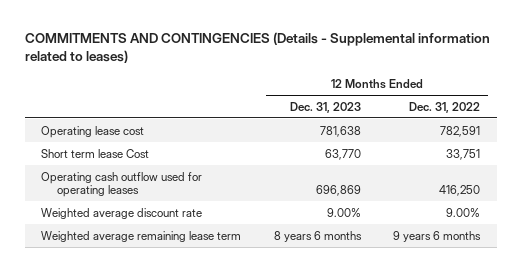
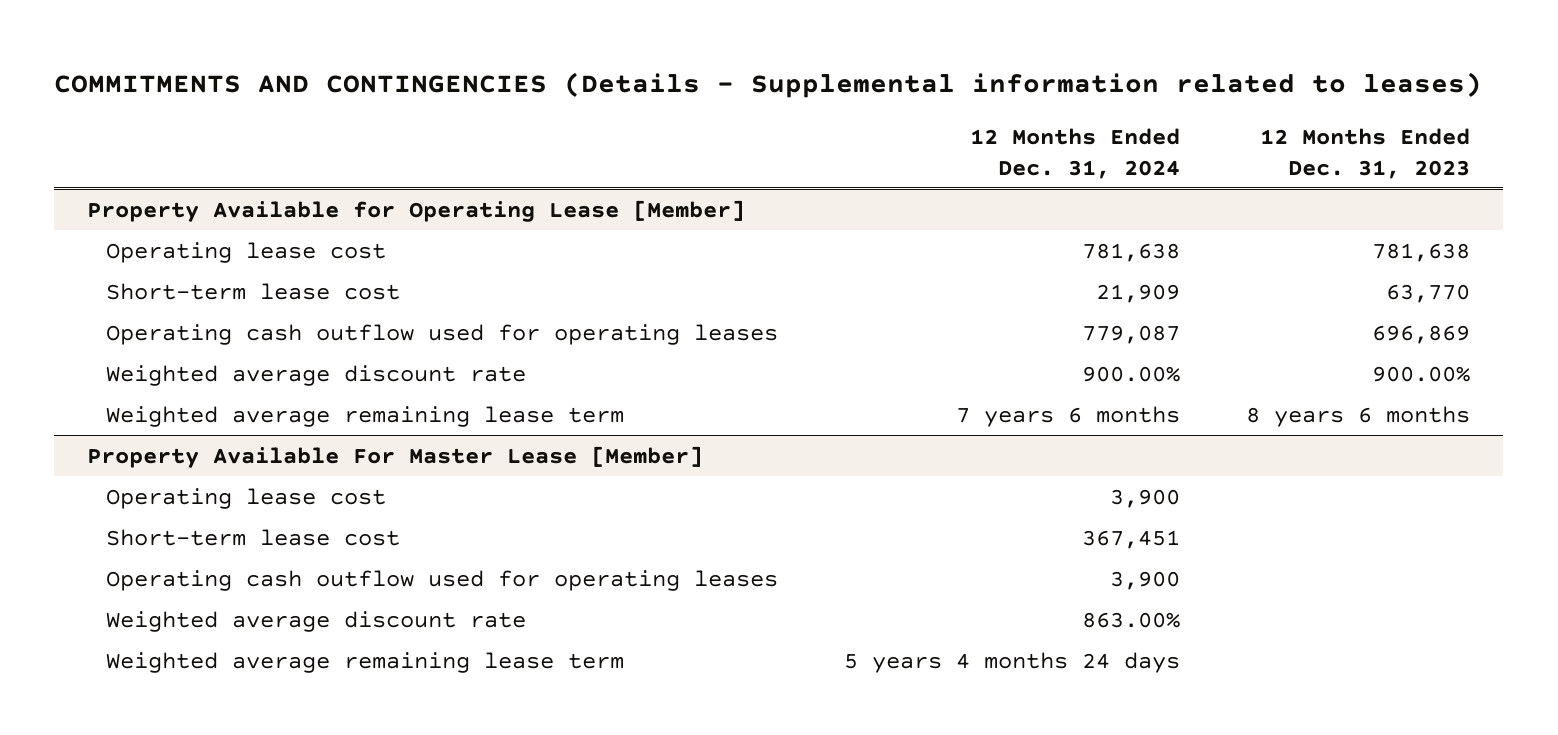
[409,101,481,113] Dec. 31, 2022 -> none
none -> [970,127,1181,179] 12 Months Ended Dec. 31, 2024
none -> [87,199,746,222] Property Available for Operating Lease [Member]
[41,148,150,158] Short term lease Cost -> [105,282,400,300] Short-term lease cost
[326,207,361,217] 9.00% -> [1372,365,1471,382] 900.00%
none -> [87,445,704,468] Property Available For Master Lease [Member]
none -> [105,487,386,509] Operating lease cost
none -> [105,528,400,546] Short-term lease cost
none -> [105,569,778,591] Operating cash outflow used for operating leases
none -> [105,610,526,632] Weighted average discount rate
none -> [105,651,624,673] Weighted average remaining lease term

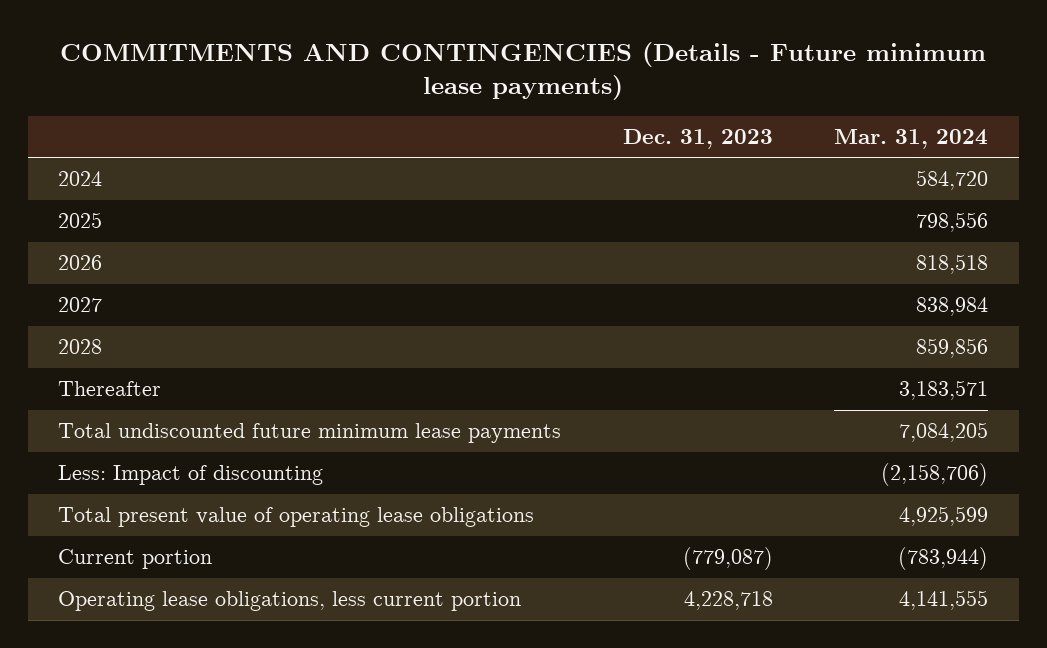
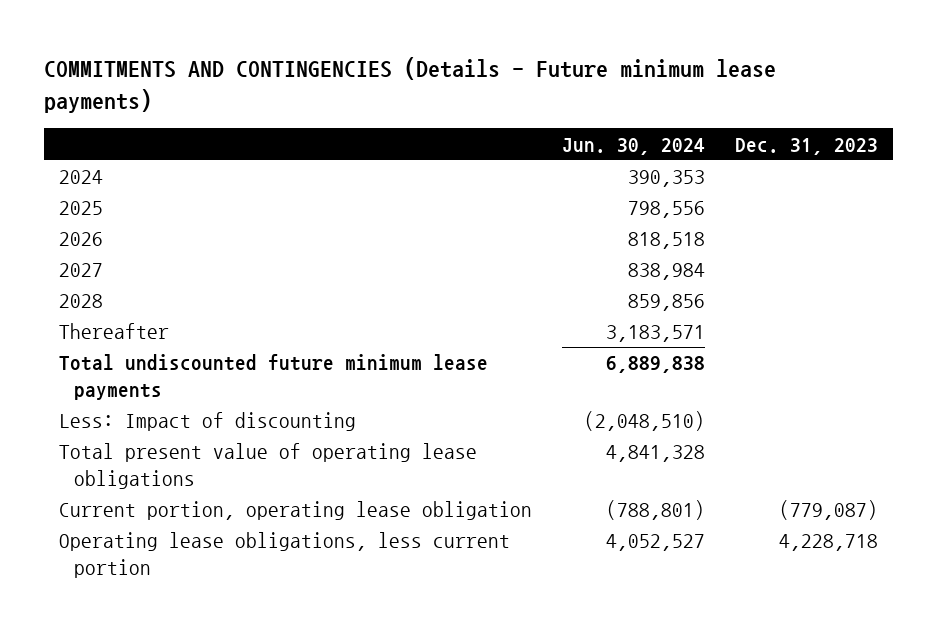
[834,128,989,149] Mar. 31, 2024 -> none
none -> [562,137,706,155] Jun. 30, 2024
[58,549,213,570] Current portion -> [59,501,533,521] Current portion, operating lease obligation

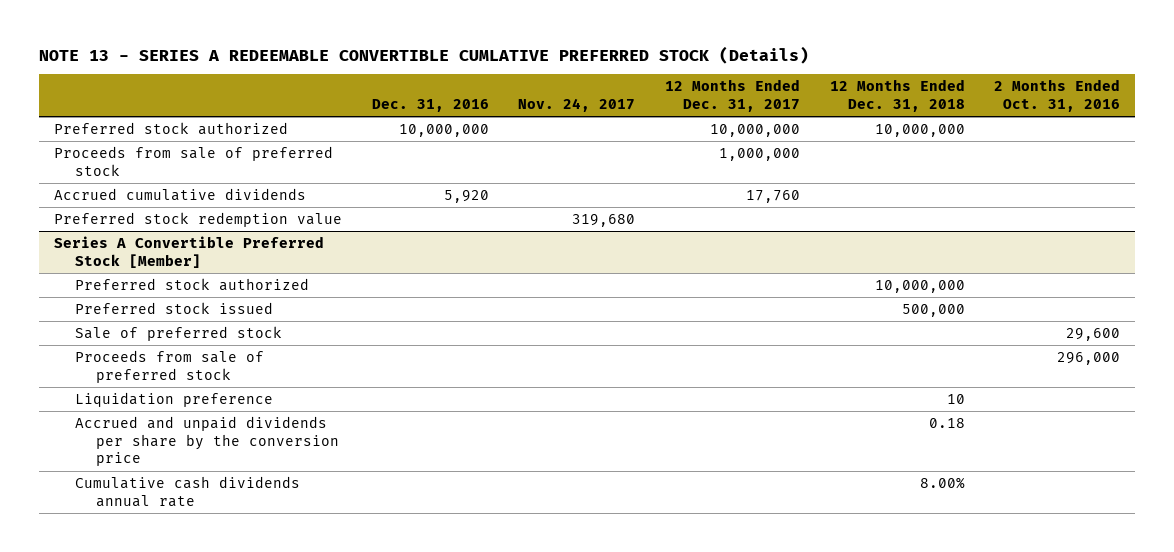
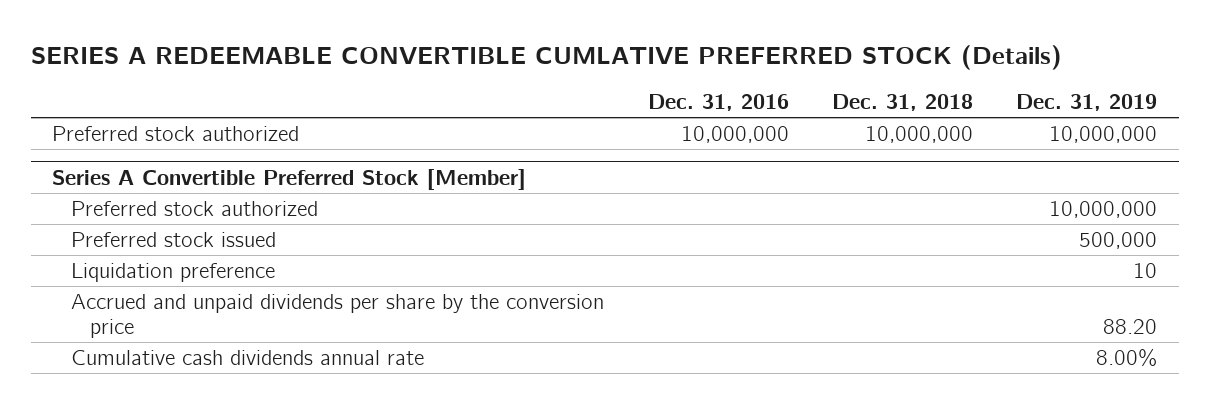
[39,45,810,64] NOTE 13 - SERIES A REDEEMABLE CONVERTIBLE CUMLATIVE PREFERRED STOCK (Details) -> [30,45,1062,71] SERIES A REDEEMABLE CONVERTIBLE CUMLATIVE PREFERRED STOCK (Details)
[518,97,636,112] Nov. 24, 2017 -> none
[664,79,800,112] 12 Months Ended Dec. 31, 2017 -> none
[829,79,965,112] 12 Months Ended Dec. 31, 2018 -> none
[994,79,1121,112] 2 Months Ended Oct. 31, 2016 -> none
none -> [831,94,973,112] Dec. 31, 2018
none -> [1016,94,1158,112] Dec. 31, 2019
[53,145,333,176] Proceeds from sale of preferred stock -> none
[53,187,306,201] Accrued cumulative dividends -> none
[53,211,342,227] Preferred stock redemption value -> none
[75,325,283,341] Sale of preferred stock -> none
[75,349,265,383] Proceeds from sale of preferred stock -> none

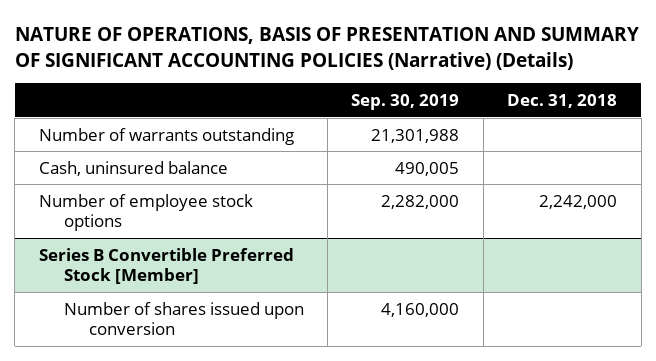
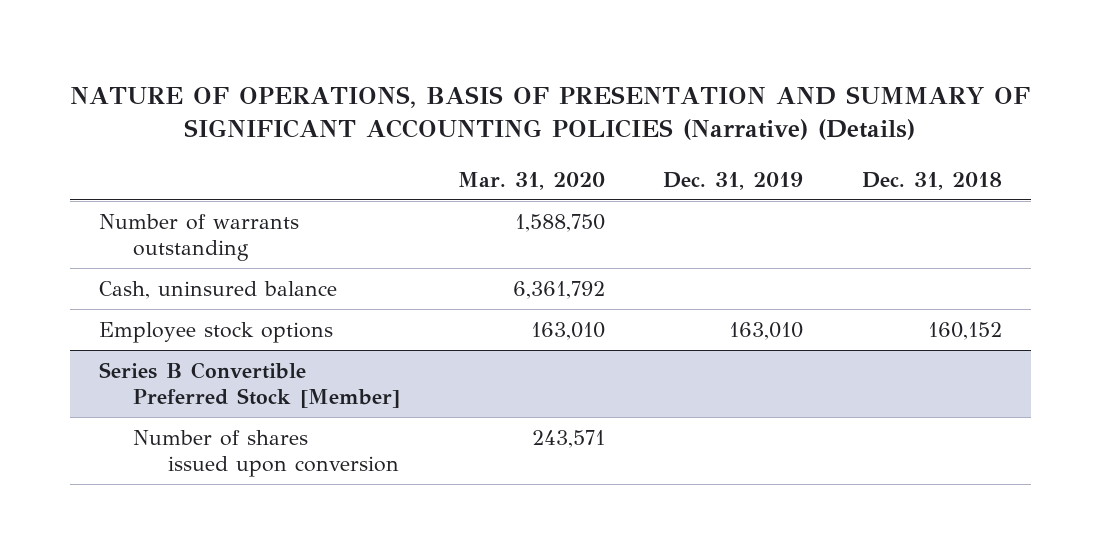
[351,93,460,110] Sep. 30, 2019 -> none
none -> [458,171,606,190] Mar. 31, 2020
none -> [663,171,804,190] Dec. 31, 2019
[38,193,253,231] Number of employee stock options -> [99,321,334,343] Employee stock options
[539,194,618,209] 2,242,000 -> [927,321,1002,340] 160,152

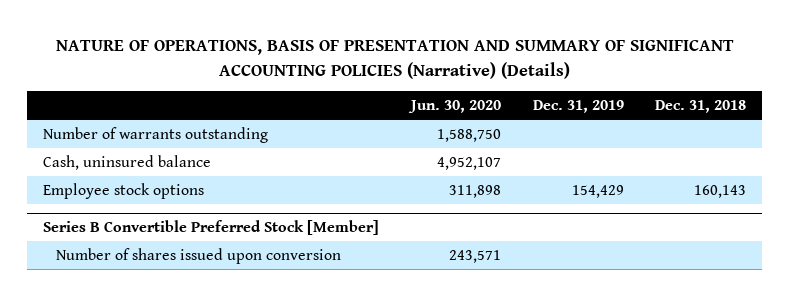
[458,171,606,190] Mar. 31, 2020 -> none
none -> [407,100,501,114] Jun. 30, 2020
[729,321,804,340] 163,010 -> [571,184,624,198] 154,429
[927,321,1002,340] 160,152 -> [694,184,747,198] 160,143

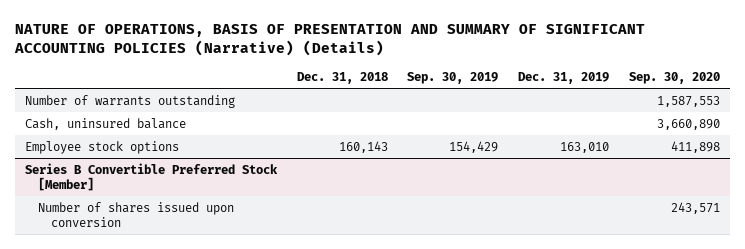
[407,100,501,114] Jun. 30, 2020 -> none
none -> [407,71,499,84] Sep. 30, 2019
none -> [628,71,720,84] Sep. 30, 2020
[571,184,624,198] 154,429 -> [560,141,610,153] 163,010

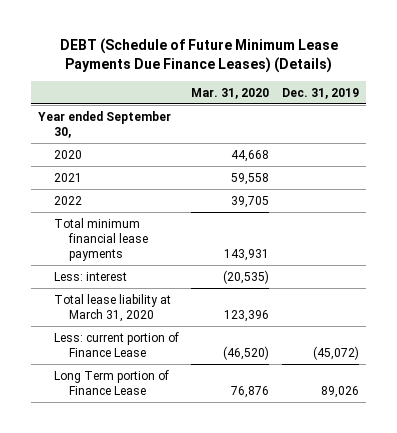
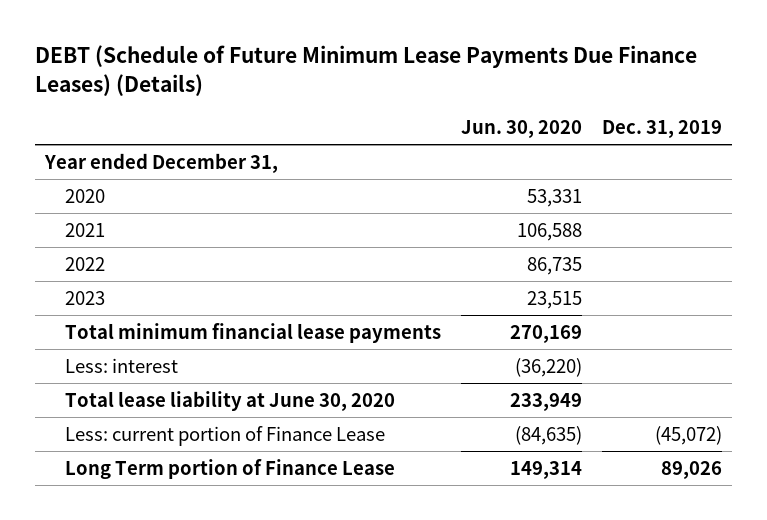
[191,87,270,99] Mar. 31, 2020 -> none
none -> [461,119,583,138] Jun. 30, 2020
[37,110,171,138] Year ended September 30, -> [43,152,278,173] Year ended December 31,
none -> [65,290,106,305] 2023
[53,293,171,322] Total lease liability at March 31, 2020 -> [65,390,396,411] Total lease liability at June 30, 2020

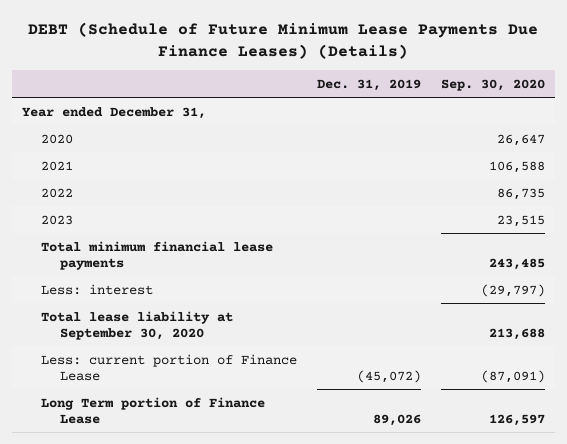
[461,119,583,138] Jun. 30, 2020 -> none
none -> [440,78,545,91] Sep. 30, 2020
[65,390,396,411] Total lease liability at June 30, 2020 -> [40,310,233,341] Total lease liability at September 30, 2020

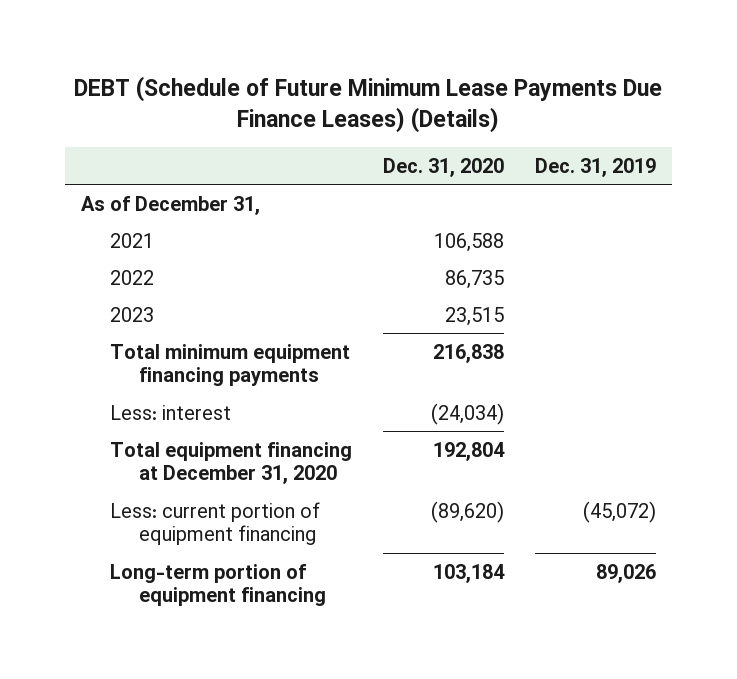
[440,78,545,91] Sep. 30, 2020 -> none
none -> [382,157,504,177] Dec. 31, 2020
[40,133,73,144] 2020 -> none
[22,106,207,119] Year ended December 31, -> [80,195,260,215] As of December 31,
[40,240,273,271] Total minimum financial lease payments -> [109,343,350,387] Total minimum equipment financing payments
[40,310,233,341] Total lease liability at September 30, 2020 -> [109,441,352,485] Total equipment financing at December 31, 2020
[40,353,297,382] Less: current portion of Finance Lease -> [109,501,320,546] Less: current portion of equipment financing
[40,396,265,425] Long Term portion of Finance Lease -> [109,563,326,607] Long-term portion of equipment financing

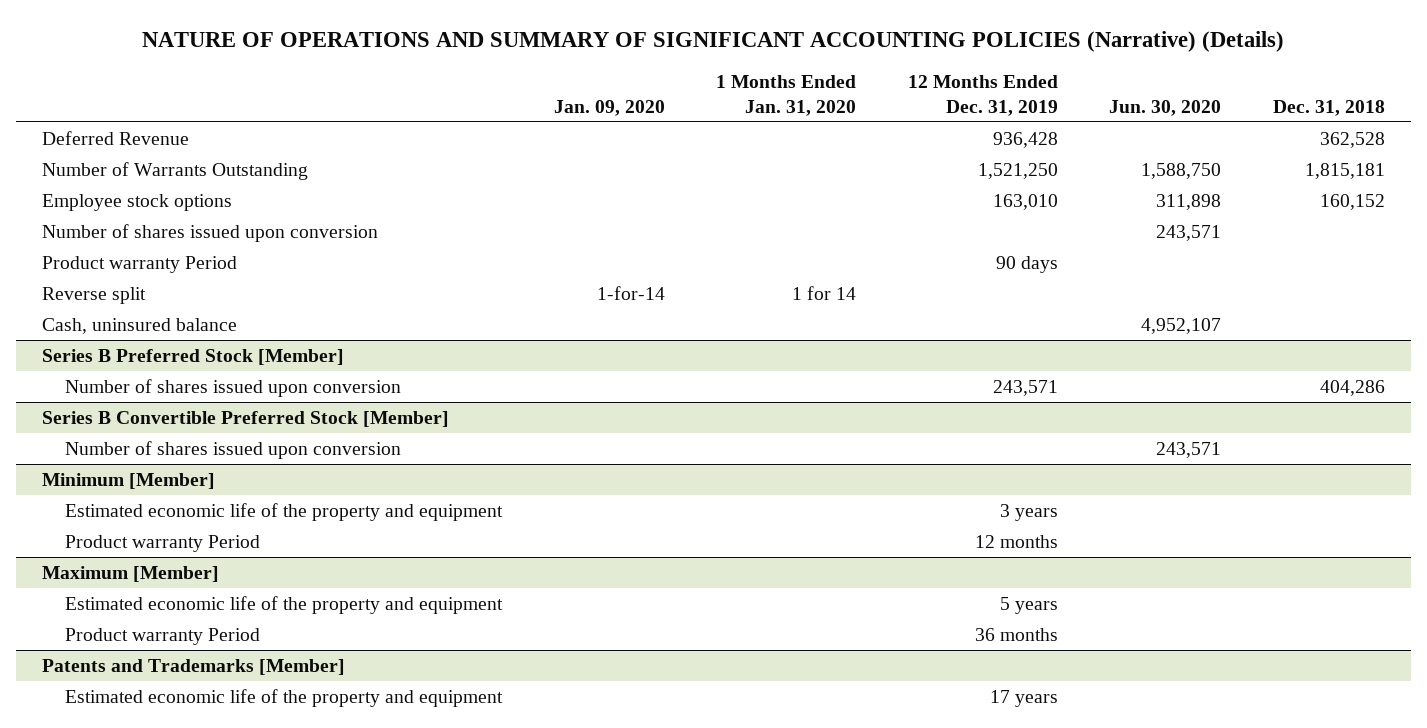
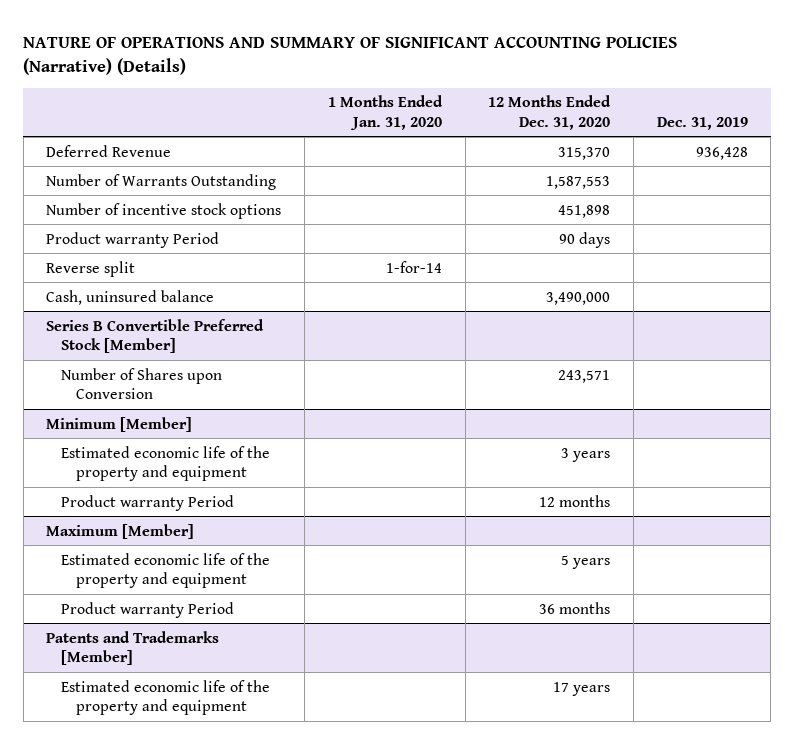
[553,99,665,116] Jan. 09, 2020 -> none
[907,75,1058,116] 12 Months Ended Dec. 31, 2019 -> none
[1109,99,1222,116] Jun. 30, 2020 -> none
[1272,99,1385,116] Dec. 31, 2018 -> none
none -> [488,95,612,130] 12 Months Ended Dec. 31, 2020
none -> [656,116,748,130] Dec. 31, 2019
[42,223,379,242] Number of shares issued upon conversion -> none
[42,193,233,211] Employee stock options -> [46,202,282,219] Number of incentive stock options
[792,285,857,300] 1 for 14 -> [385,260,442,273] 1-for-14
[42,348,345,365] Series B Preferred Stock [Member] -> none
[65,378,402,397] Number of shares issued upon conversion -> none
[65,440,402,459] Number of shares issued upon conversion -> [61,367,223,399] Number of Shares upon Conversion

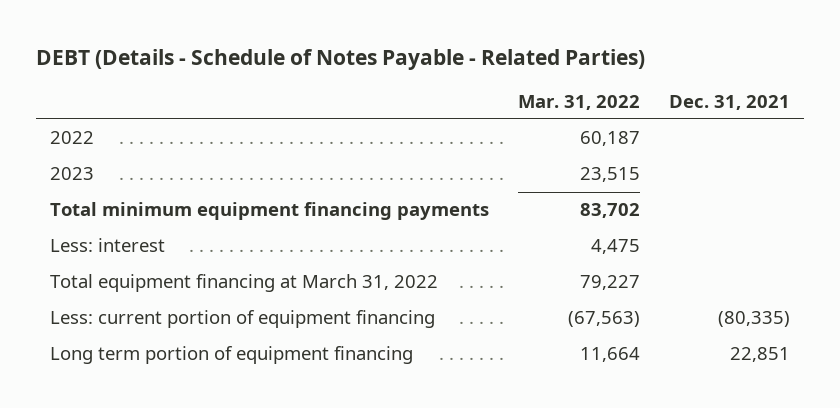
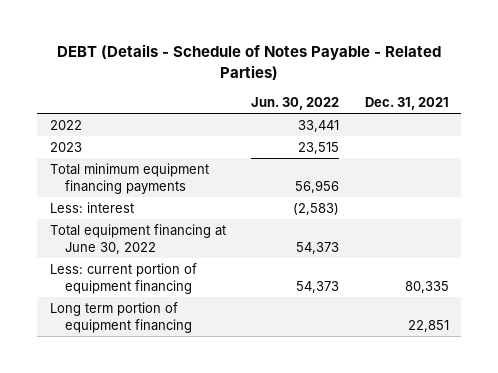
[518,94,641,110] Mar. 31, 2022 -> none
none -> [251,96,340,110] Jun. 30, 2022
[50,274,439,293] Total equipment financing at March 31, 2022 -> [49,223,226,254] Total equipment financing at June 30, 2022
[718,311,791,328] (80,335) -> [404,280,449,293] 80,335

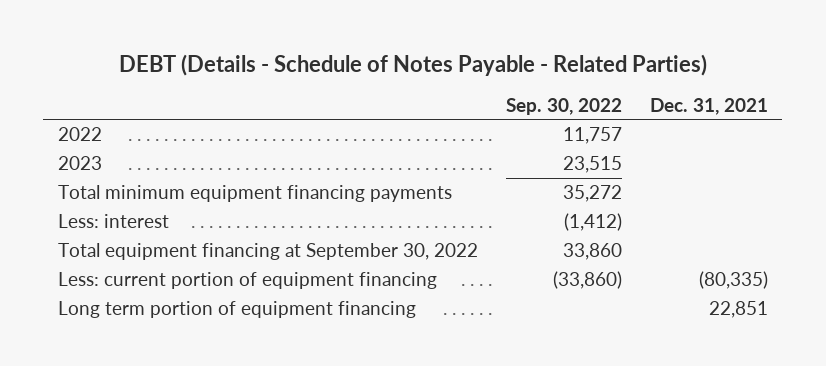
[251,96,340,110] Jun. 30, 2022 -> none
none -> [505,97,622,115] Sep. 30, 2022
[49,223,226,254] Total equipment financing at June 30, 2022 -> [57,242,478,260] Total equipment financing at September 30, 2022
[404,280,449,293] 80,335 -> [699,270,769,289] (80,335)

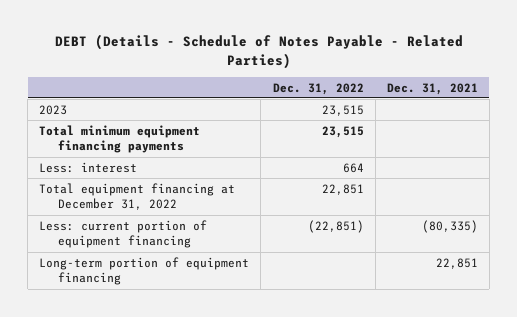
[505,97,622,115] Sep. 30, 2022 -> none
none -> [272,82,364,95] Dec. 31, 2022
[57,126,102,141] 2022 -> none
[57,242,478,260] Total equipment financing at September 30, 2022 -> [39,182,236,211] Total equipment financing at December 31, 2022
[57,300,416,318] Long term portion of equipment financing -> [39,256,250,286] Long-term portion of equipment financing

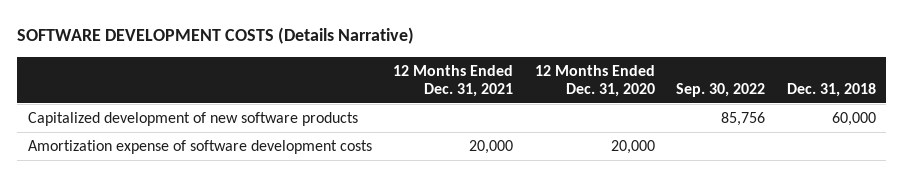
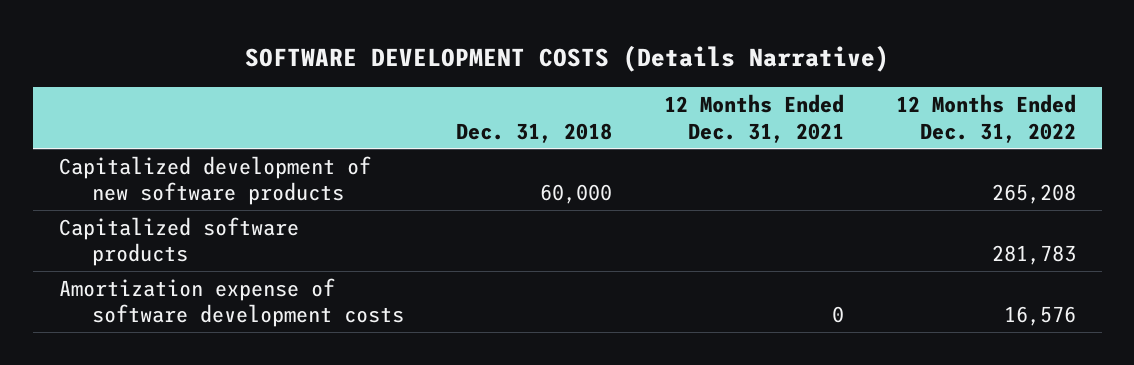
[534,64,655,97] 12 Months Ended Dec. 31, 2020 -> none
[676,82,766,97] Sep. 30, 2022 -> none
none -> [895,94,1076,143] 12 Months Ended Dec. 31, 2022
none -> [58,216,299,267] Capitalized software products
[469,139,514,154] 20,000 -> [831,306,844,324] 0

